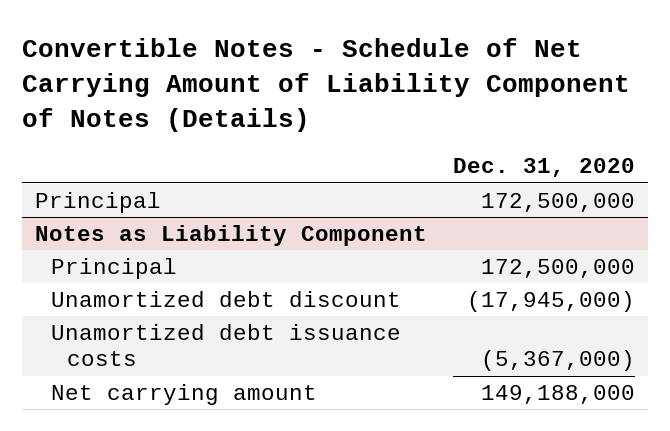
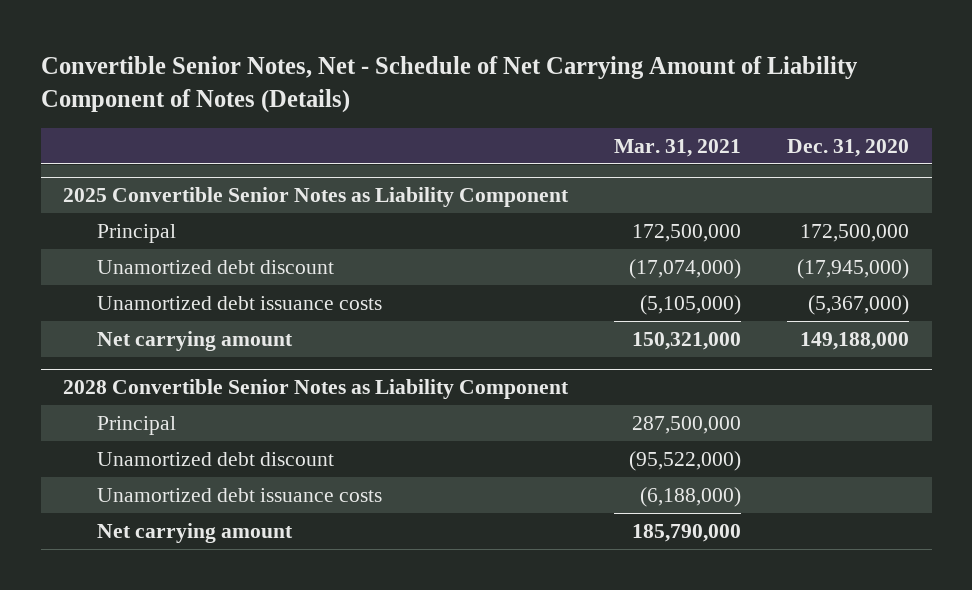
[22,38,631,132] Convertible Notes - Schedule of Net Carrying Amount of Liability Component of Notes (Details) -> [40,55,858,113] Convertible Senior Notes, Net - Schedule of Net Carrying Amount of Liability Component of Notes (Details)
none -> [614,138,742,157] Mar. 31, 2021
[35,192,162,214] Principal -> none
[35,225,428,247] Notes as Liability Component -> [63,187,570,208] 2025 Convertible Senior Notes as Liability Component
none -> [63,379,570,400] 2028 Convertible Senior Notes as Liability Component
none -> [97,415,177,435] Principal
none -> [97,451,335,466] Unamortized debt discount
none -> [97,487,383,502] Unamortized debt issuance costs
none -> [97,522,294,543] Net carrying amount

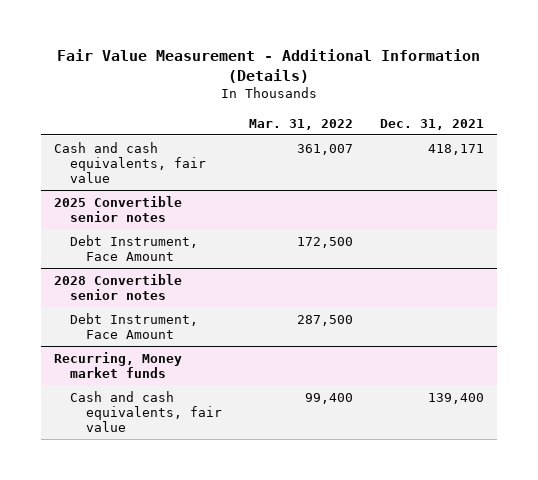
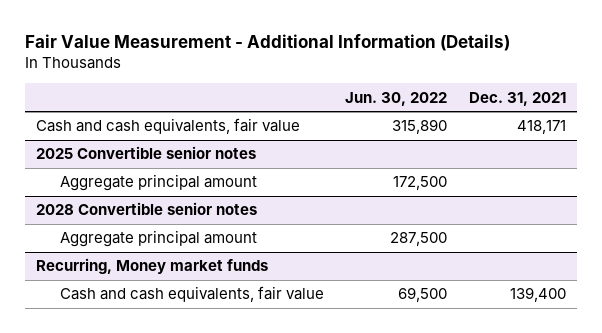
[249,118,354,130] Mar. 31, 2022 -> none
none -> [345,91,448,106] Jun. 30, 2022
[70,234,199,261] Debt Instrument, Face Amount -> [59,174,257,192] Aggregate principal amount
[70,312,199,339] Debt Instrument, Face Amount -> [59,230,257,248] Aggregate principal amount

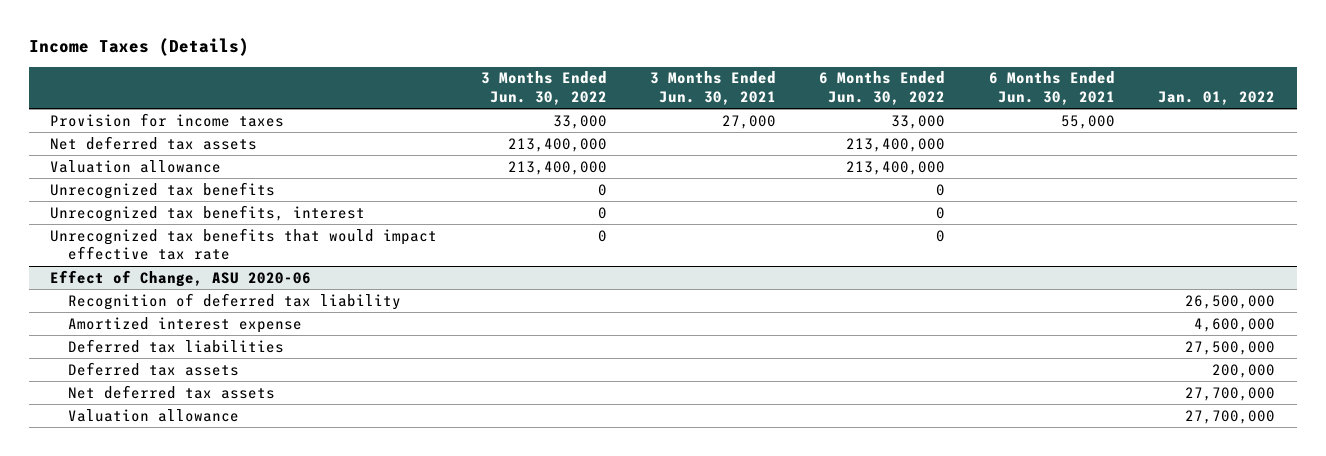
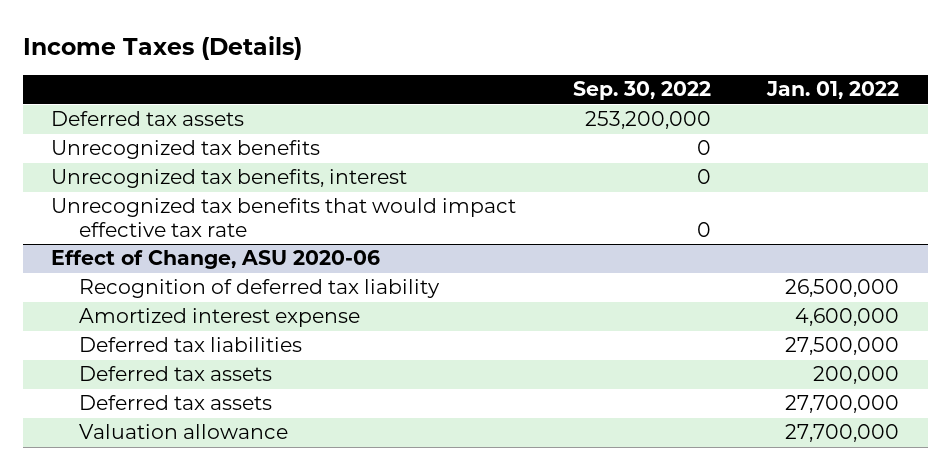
[480,71,607,106] 3 Months Ended Jun. 30, 2022 -> none
[650,71,777,106] 3 Months Ended Jun. 30, 2021 -> none
[819,71,946,106] 6 Months Ended Jun. 30, 2022 -> none
[988,71,1115,106] 6 Months Ended Jun. 30, 2021 -> none
none -> [572,81,711,101] Sep. 30, 2022
[50,112,285,127] Provision for income taxes -> none
[50,159,222,173] Valuation allowance -> none
[50,135,258,150] Net deferred tax assets -> [51,111,245,127] Deferred tax assets
[68,384,276,399] Net deferred tax assets -> [79,395,273,411] Deferred tax assets

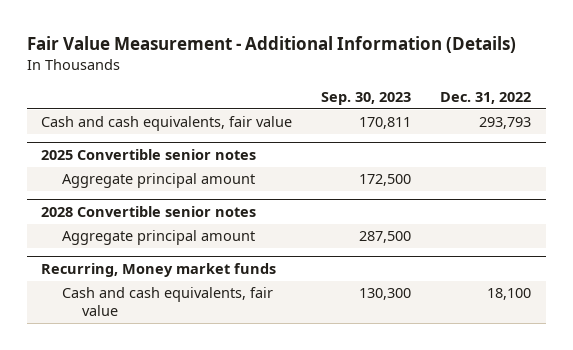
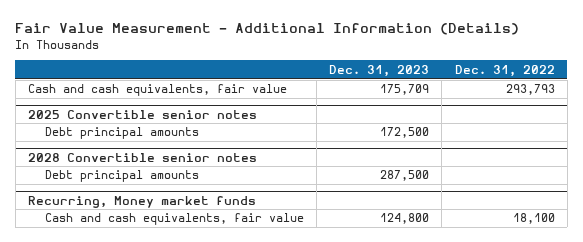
[321,91,412,105] Sep. 30, 2023 -> none
none -> [329,64,430,77] Dec. 31, 2023
[61,173,255,189] Aggregate principal amount -> [44,127,199,140] Debt principal amounts
[61,230,255,246] Aggregate principal amount -> [44,170,199,183] Debt principal amounts

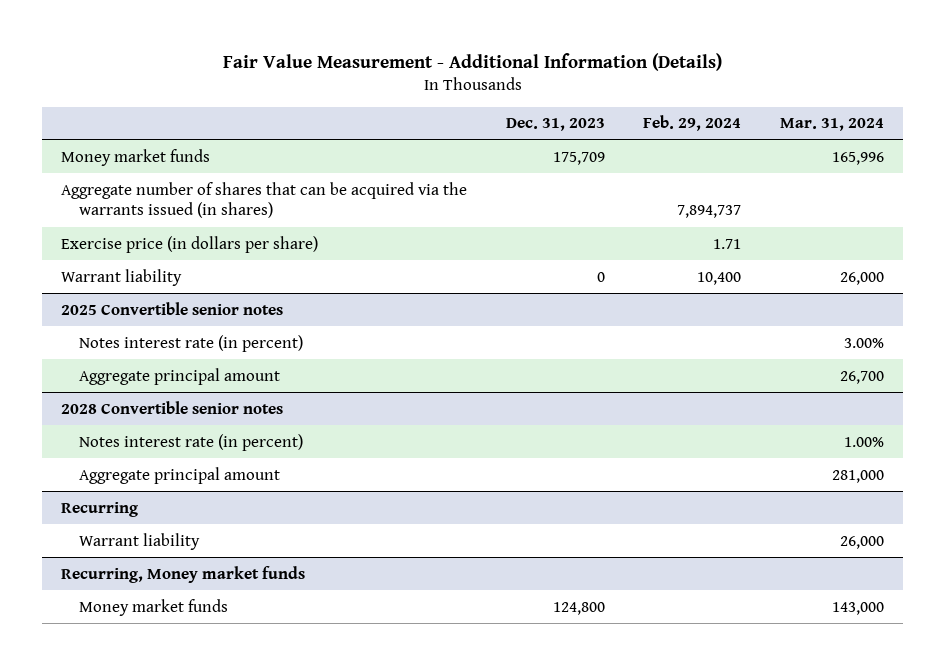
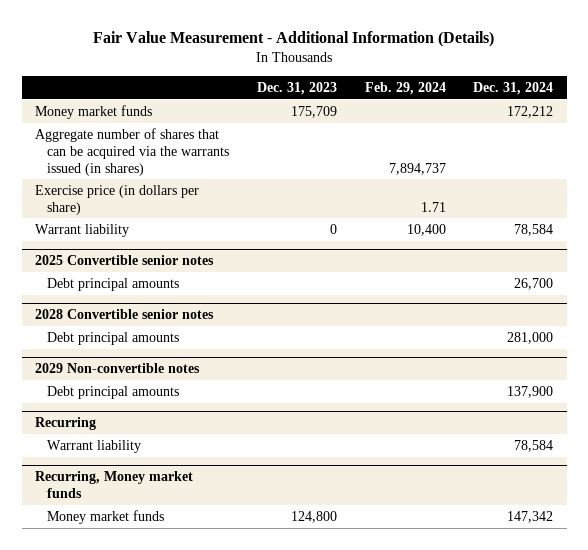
[779,118,884,132] Mar. 31, 2024 -> none
none -> [473,82,554,96] Dec. 31, 2024
[79,334,304,352] Notes interest rate (in percent) -> none
[79,367,281,385] Aggregate principal amount -> [47,277,180,291] Debt principal amounts
[79,433,304,451] Notes interest rate (in percent) -> none
[79,466,281,484] Aggregate principal amount -> [47,331,180,345] Debt principal amounts
none -> [35,363,201,374] 2029 Non-convertible notes
none -> [47,385,180,399] Debt principal amounts

